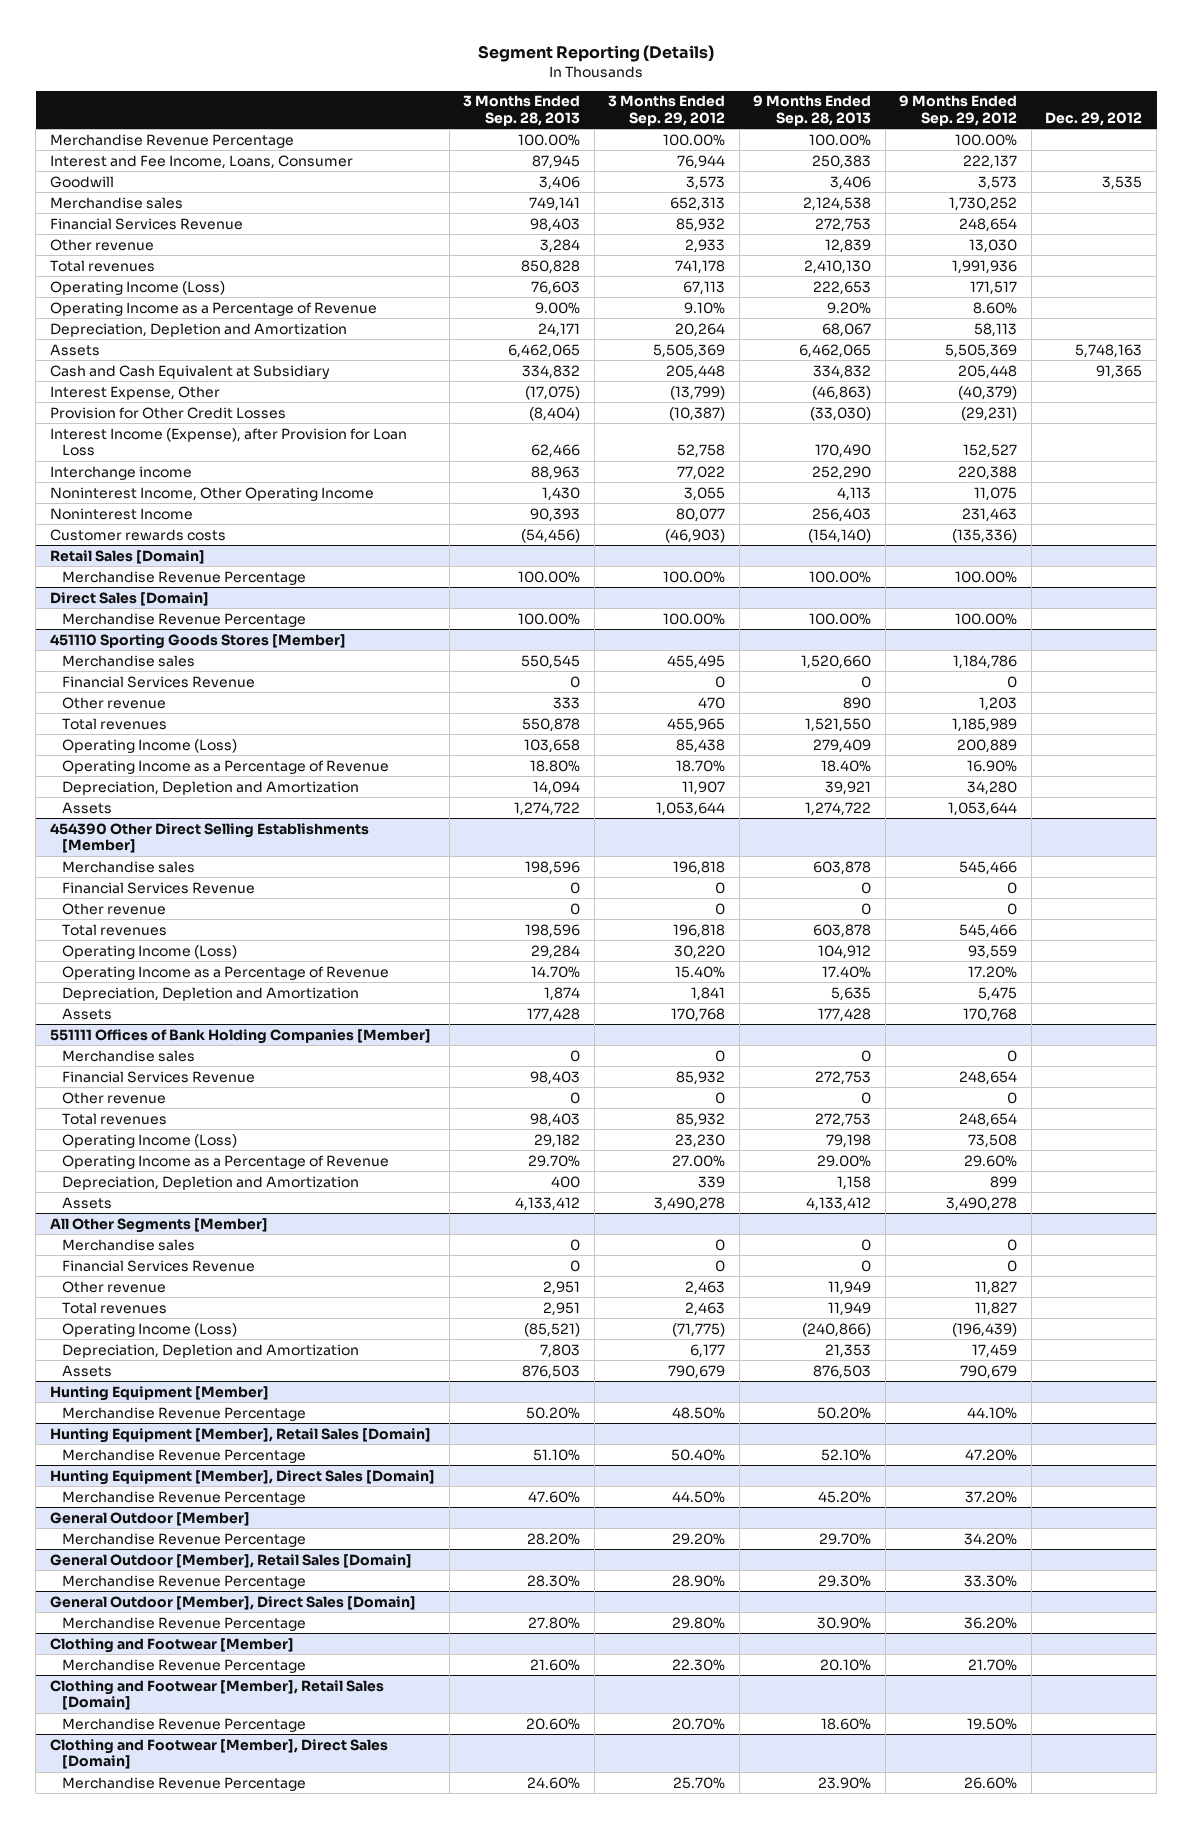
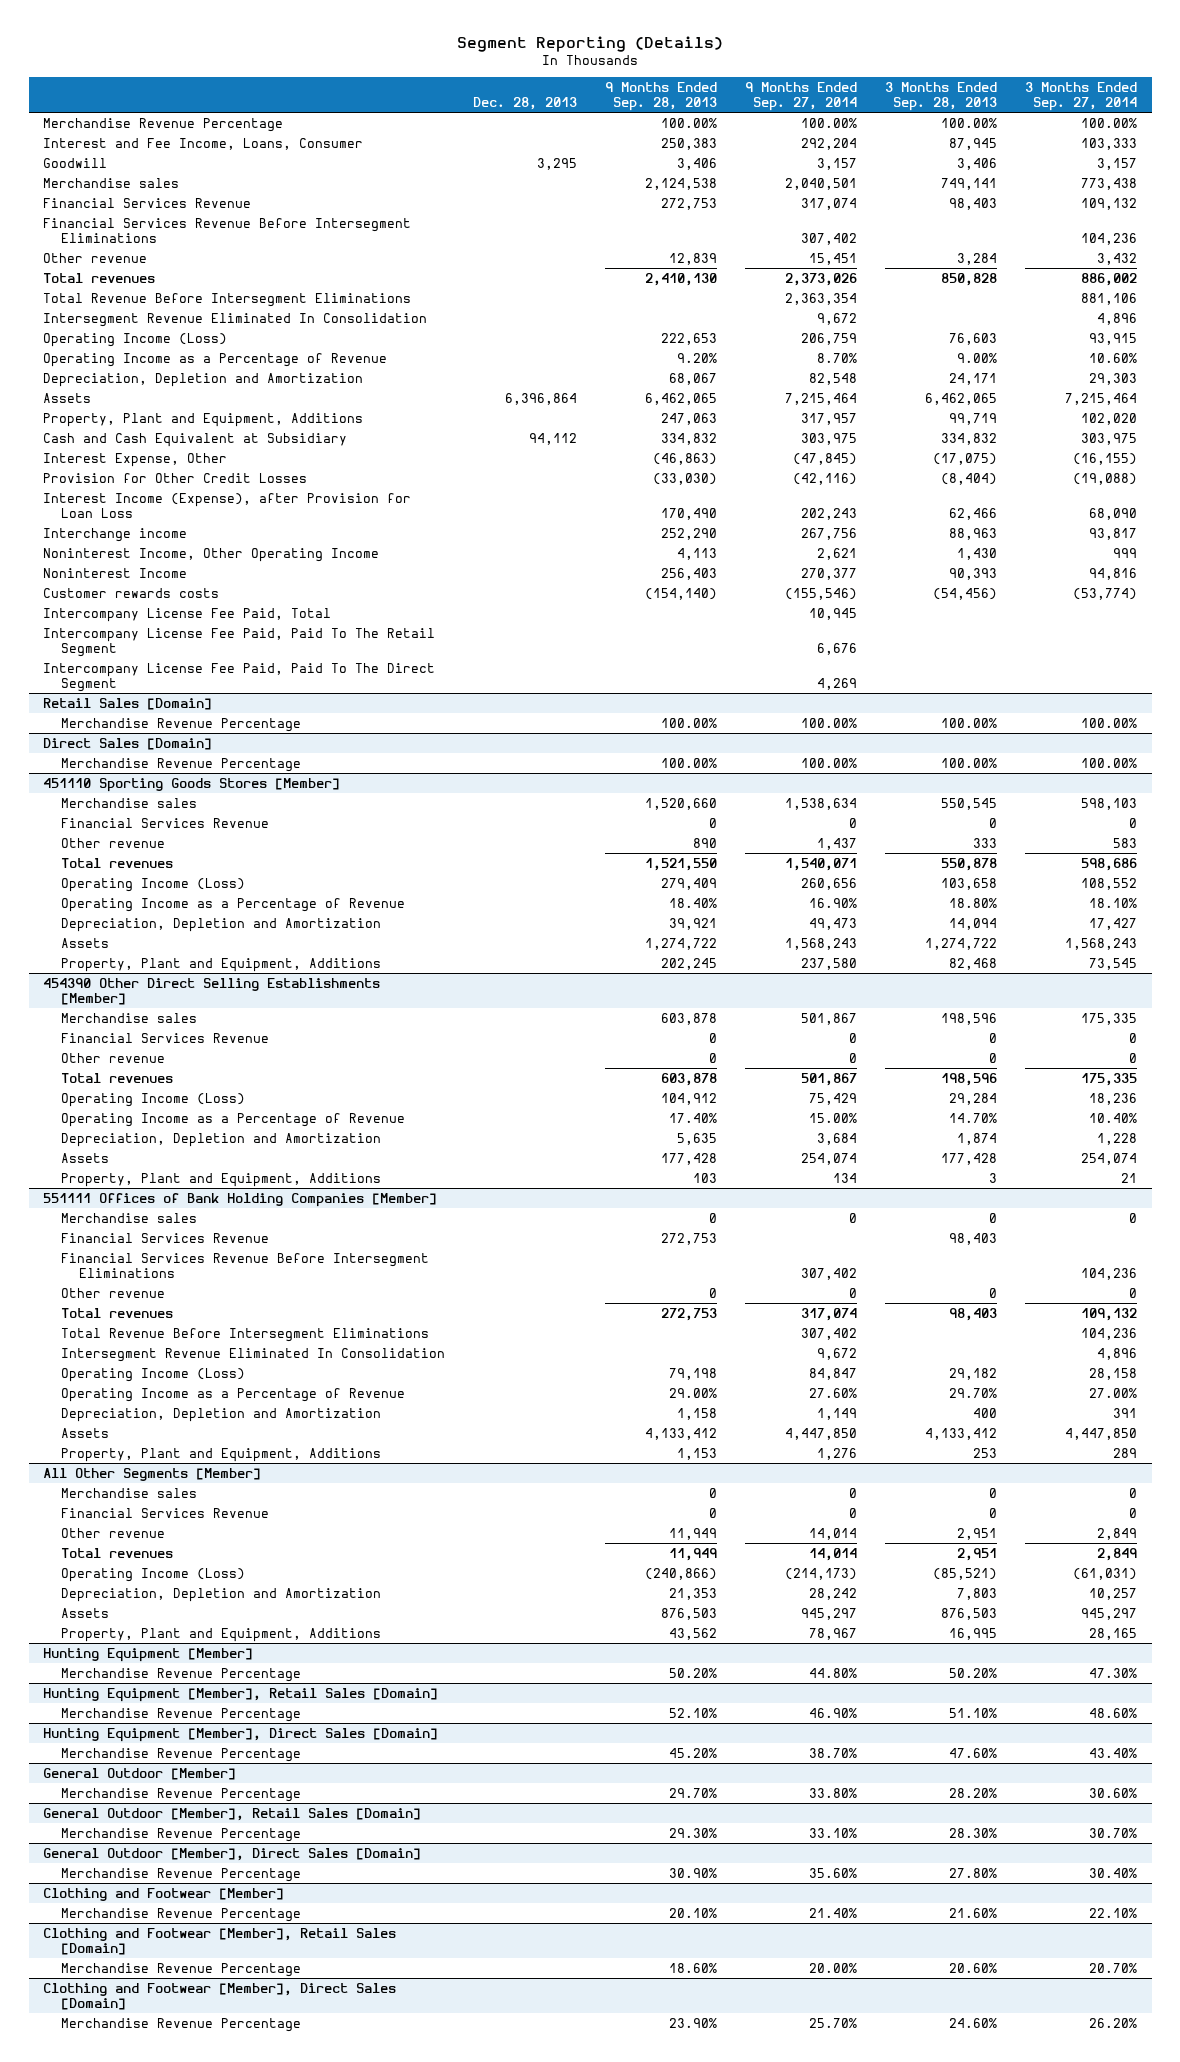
[608,95,726,126] 3 Months Ended Sep. 29, 2012 -> none
[899,95,1018,126] 9 Months Ended Sep. 29, 2012 -> none
[1045,111,1143,126] Dec. 29, 2012 -> none
none -> [472,96,577,110] Dec. 28, 2013
none -> [745,82,858,111] 9 Months Ended Sep. 27, 2014
none -> [1025,82,1138,111] 3 Months Ended Sep. 27, 2014
none -> [42,217,411,243] Financial Services Revenue Before Intersegment Eliminations
none -> [42,292,411,307] Total Revenue Before Intersegment Eliminations
none -> [42,312,427,327] Intersegment Revenue Eliminated In Consolidation
none -> [42,412,363,427] Property, Plant and Equipment, Additions
none -> [42,607,331,622] Intercompany License Fee Paid, Total
none -> [42,627,435,657] Intercompany License Fee Paid, Paid To The Retail Segment
none -> [42,662,435,692] Intercompany License Fee Paid, Paid To The Direct Segment
none -> [60,957,381,972] Property, Plant and Equipment, Additions
none -> [60,1172,381,1187] Property, Plant and Equipment, Additions
none -> [60,1252,429,1278] Financial Services Revenue Before Intersegment Eliminations
none -> [60,1327,429,1342] Total Revenue Before Intersegment Eliminations
none -> [60,1347,445,1362] Intersegment Revenue Eliminated In Consolidation
none -> [60,1447,381,1462] Property, Plant and Equipment, Additions
none -> [60,1627,381,1642] Property, Plant and Equipment, Additions

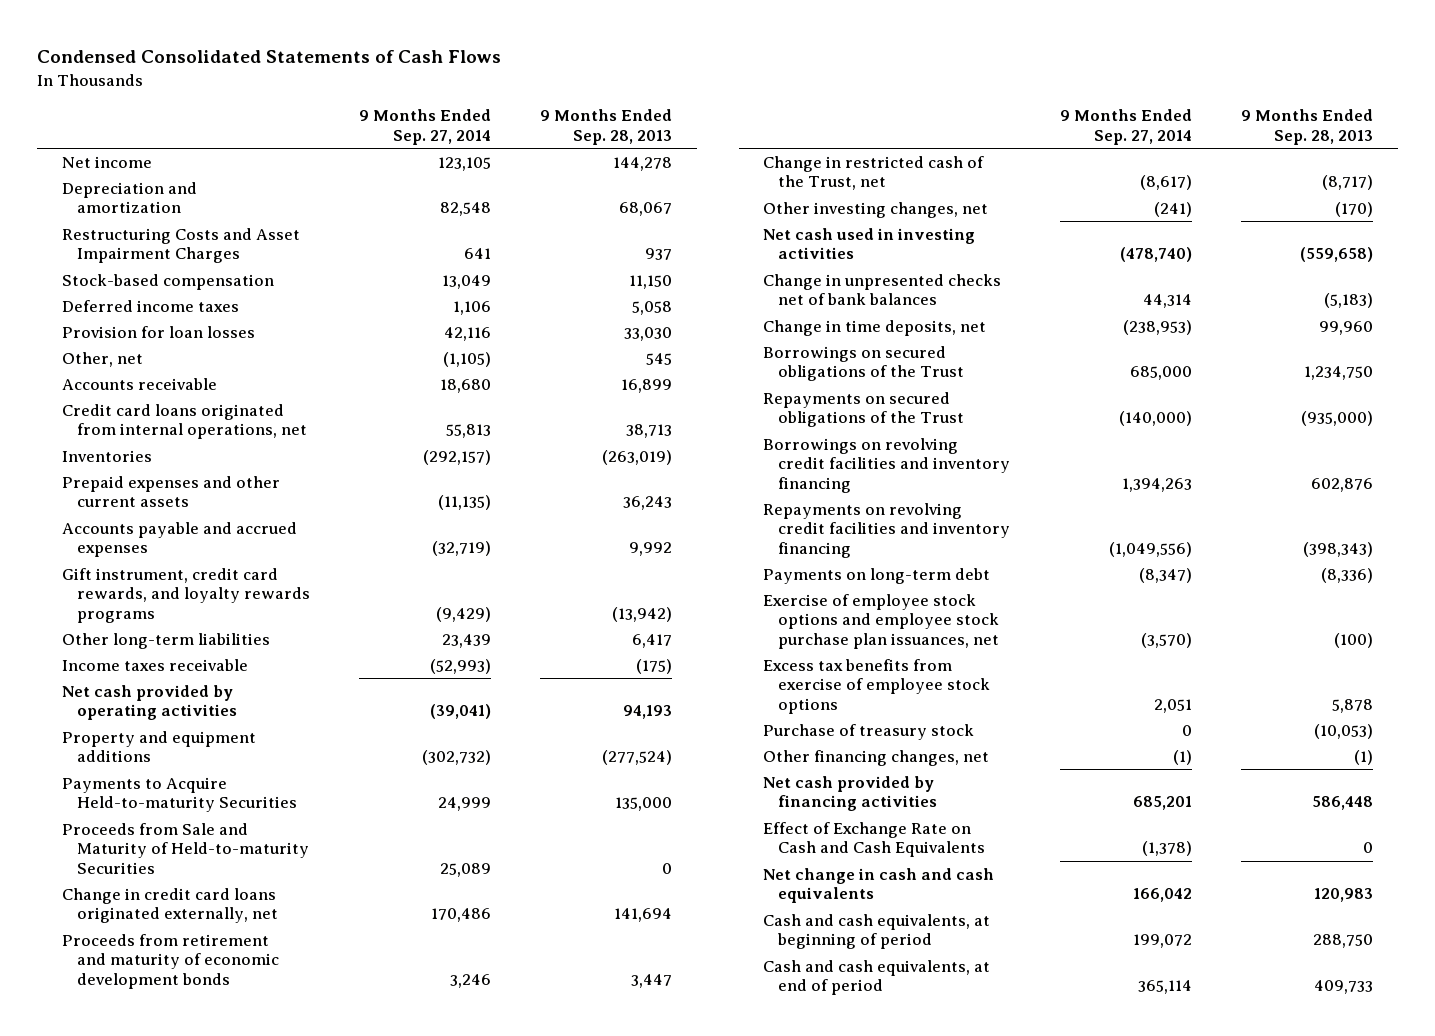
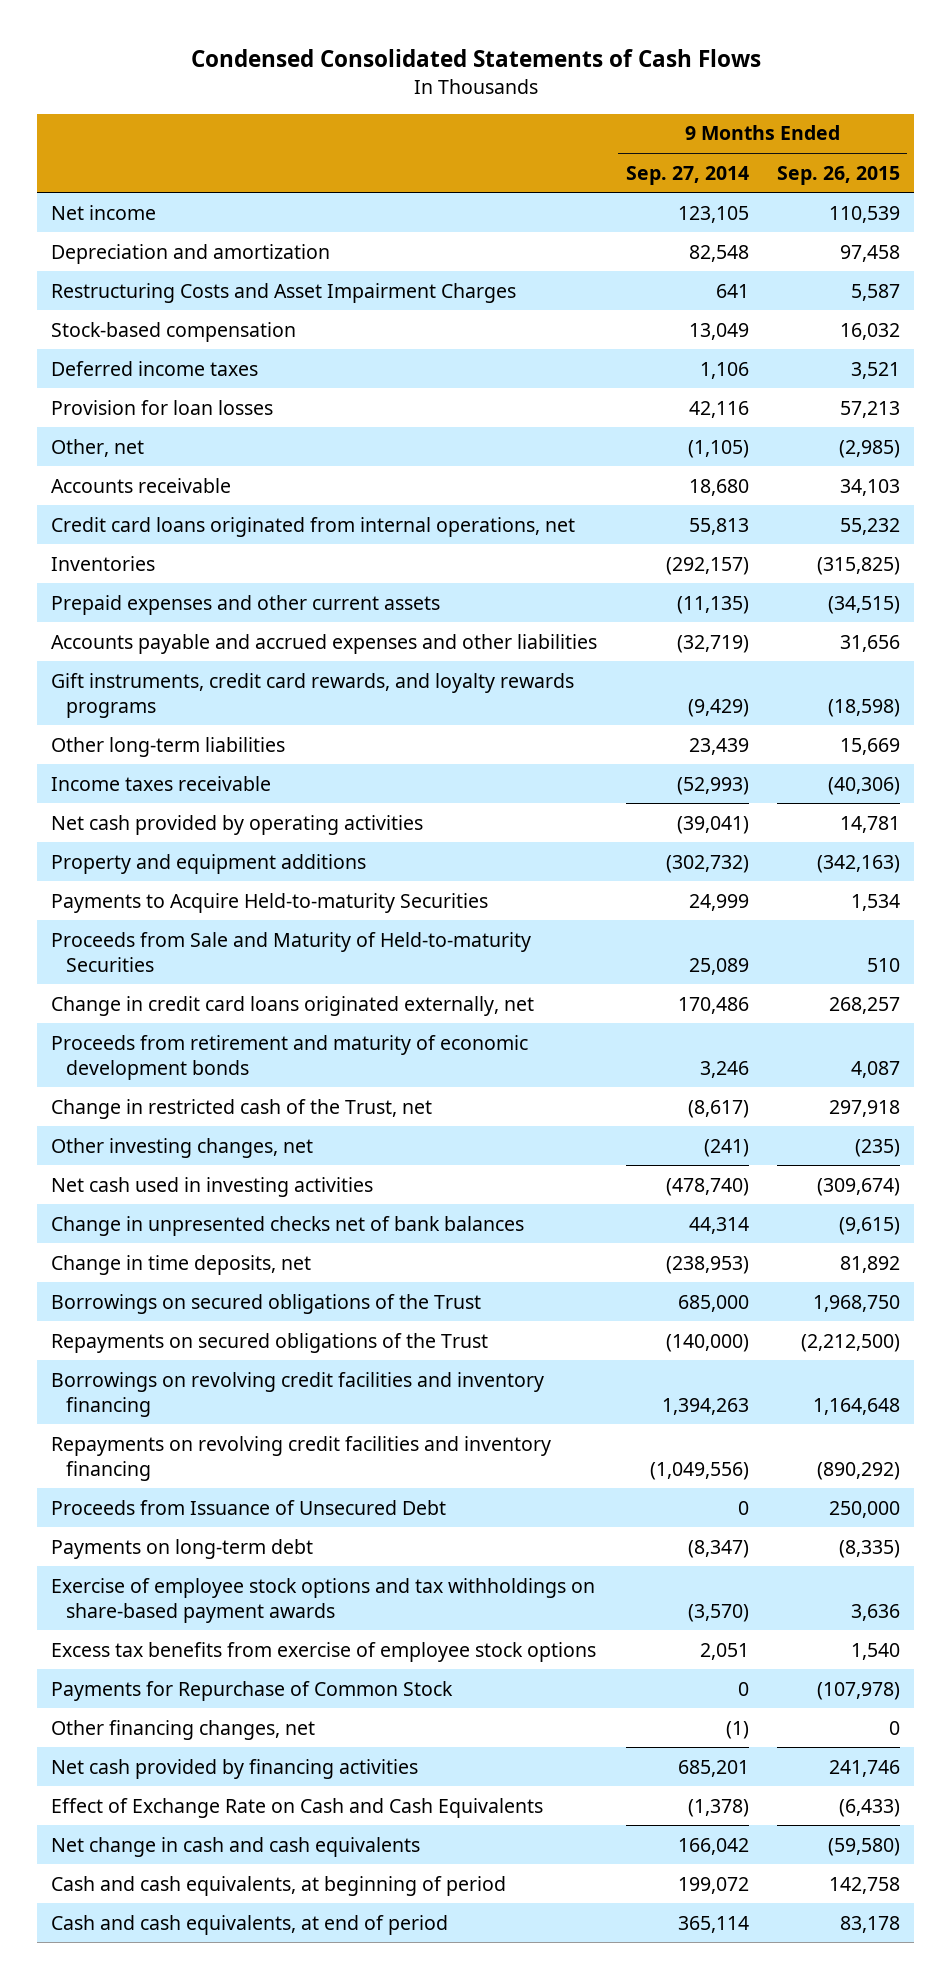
[540,109,673,146] 9 Months Ended Sep. 28, 2013 -> none
none -> [776,165,900,185] Sep. 26, 2015
[62,521,298,558] Accounts payable and accrued expenses -> [51,633,598,654] Accounts payable and accrued expenses and other liabilities
[62,567,310,624] Gift instrument, credit card rewards, and loyalty rewards programs -> [51,672,575,718] Gift instruments, credit card rewards, and loyalty rewards programs
none -> [51,1499,447,1515] Proceeds from Issuance of Unsecured Debt
[763,593,999,650] Exercise of employee stock options and employee stock purchase plan issuances, net -> [51,1577,596,1623] Exercise of employee stock options and tax withholdings on share-based payment awards
[763,723,975,740] Purchase of treasury stock -> [51,1680,454,1701] Payments for Repurchase of Common Stock

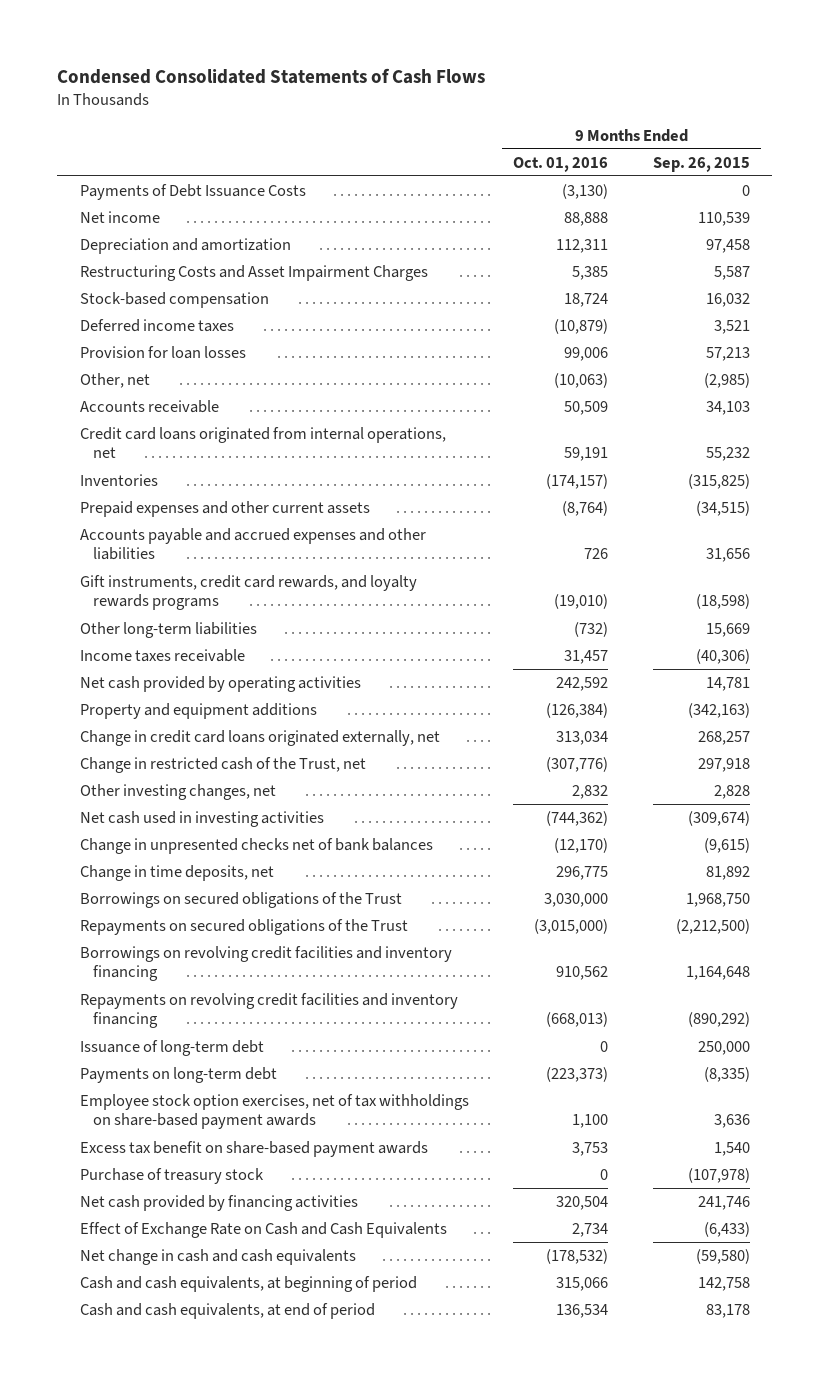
[625,165,749,185] Sep. 27, 2014 -> none
none -> [513,156,609,172] Oct. 01, 2016
none -> [79,183,306,200] Payments of Debt Issuance Costs
[51,892,489,913] Payments to Acquire Held-to-maturity Securities -> none
[51,931,532,972] Proceeds from Sale and Maturity of Held-to-maturity Securities -> none
[51,1034,529,1080] Proceeds from retirement and maturity of economic development bonds -> none
[854,1138,900,1157] (235) -> [714,784,751,799] 2,828
[51,1499,447,1515] Proceeds from Issuance of Unsecured Debt -> none
none -> [79,1039,264,1056] Issuance of long-term debt
[51,1719,316,1740] Other financing changes, net -> none
[51,1577,596,1623] Exercise of employee stock options and tax withholdings on share-based payment awards -> [79,1093,469,1130] Employee stock option exercises, net of tax withholdings on share-based payment awards
[51,1641,597,1662] Excess tax benefits from exercise of employee stock options -> [79,1140,428,1157] Excess tax benefit on share-based payment awards
[51,1680,454,1701] Payments for Repurchase of Common Stock -> [79,1167,264,1184] Purchase of treasury stock

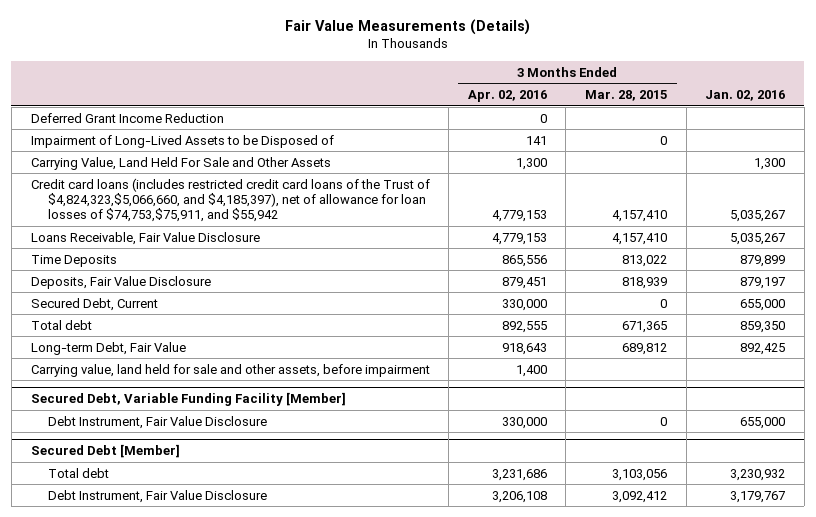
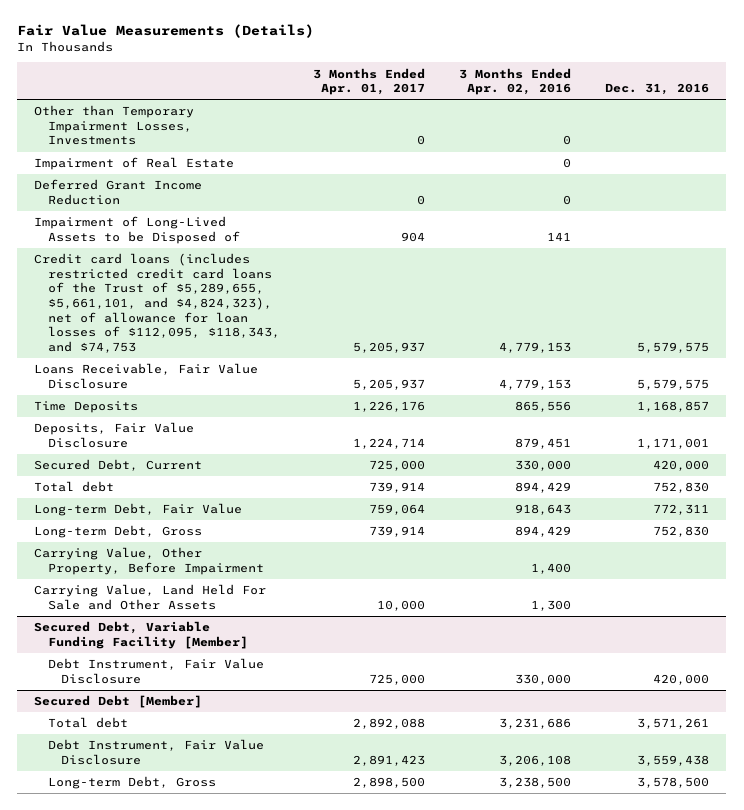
[585,90,668,102] Mar. 28, 2015 -> none
[705,90,786,102] Jan. 02, 2016 -> none
none -> [313,67,426,96] 3 Months Ended Apr. 01, 2017
none -> [605,83,710,96] Dec. 31, 2016
none -> [34,105,195,146] Other than Temporary Impairment Losses, Investments
none -> [34,157,235,171] Impairment of Real Estate
[30,177,430,222] Credit card loans (includes restricted credit card loans of the Trust of $4,824,323,$5,066,660, and $4,185,397), net of allowance for loan losses of $74,753,$75,911, and $55,942 -> [34,253,280,353] Credit card loans (includes restricted credit card loans of the Trust of $5,289,655, $5,661,101, and $4,824,323), net of allowance for loan losses of $112,095, $118,343, and $74,753
[501,320,547,333] 892,555 -> [515,482,572,494] 894,429
[30,363,430,377] Carrying value, land held for sale and other assets, before impairment -> none
none -> [34,525,203,539] Long-term Debt, Gross
none -> [34,547,264,575] Carrying Value, Other Property, Before Impairment
[30,156,331,170] Carrying Value, Land Held For Sale and Other Assets -> [34,584,267,610] Carrying Value, Land Held For Sale and Other Assets
none -> [47,776,216,790] Long-term Debt, Gross

